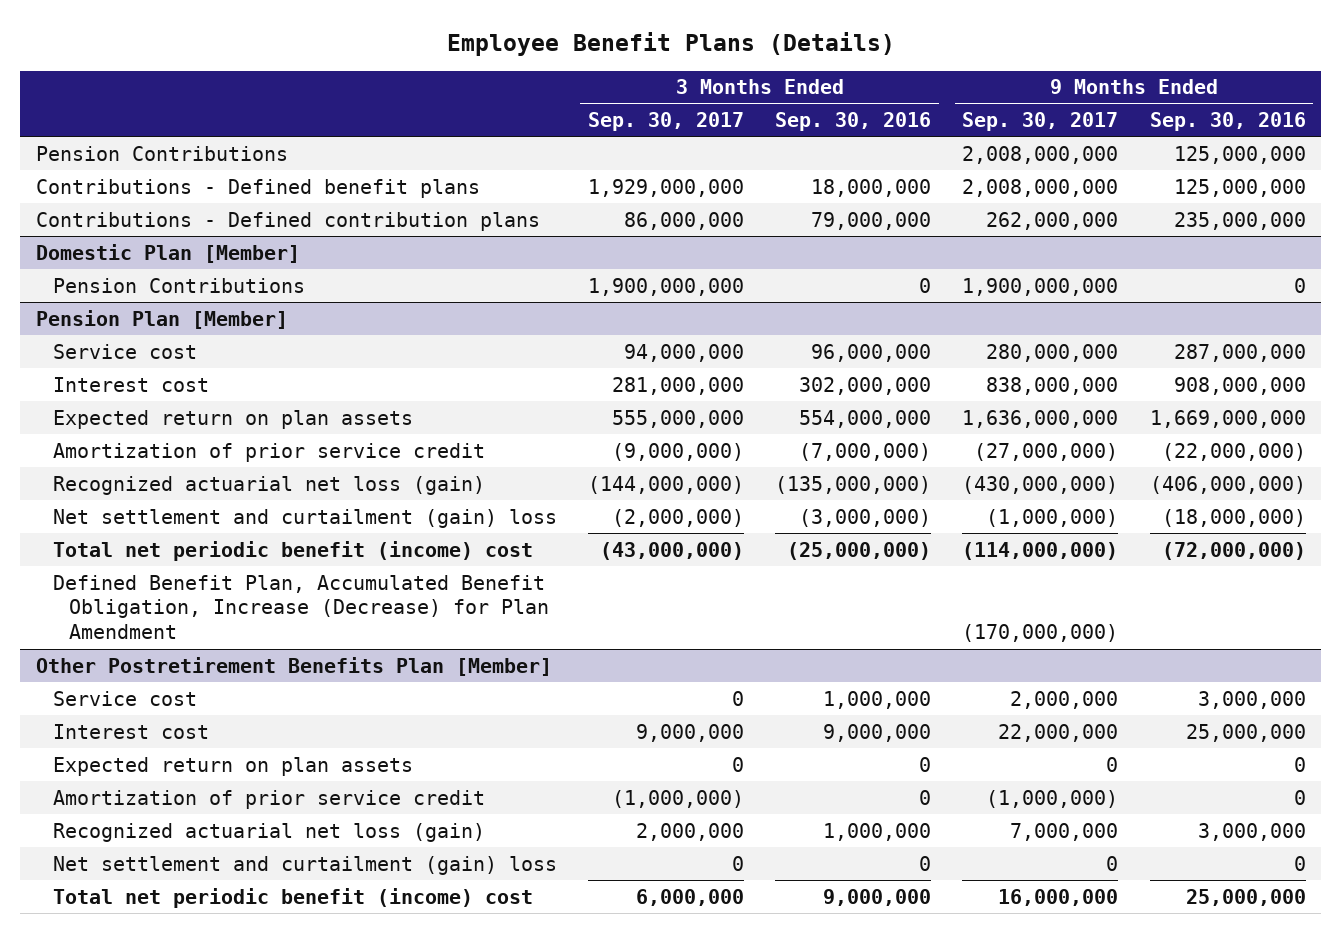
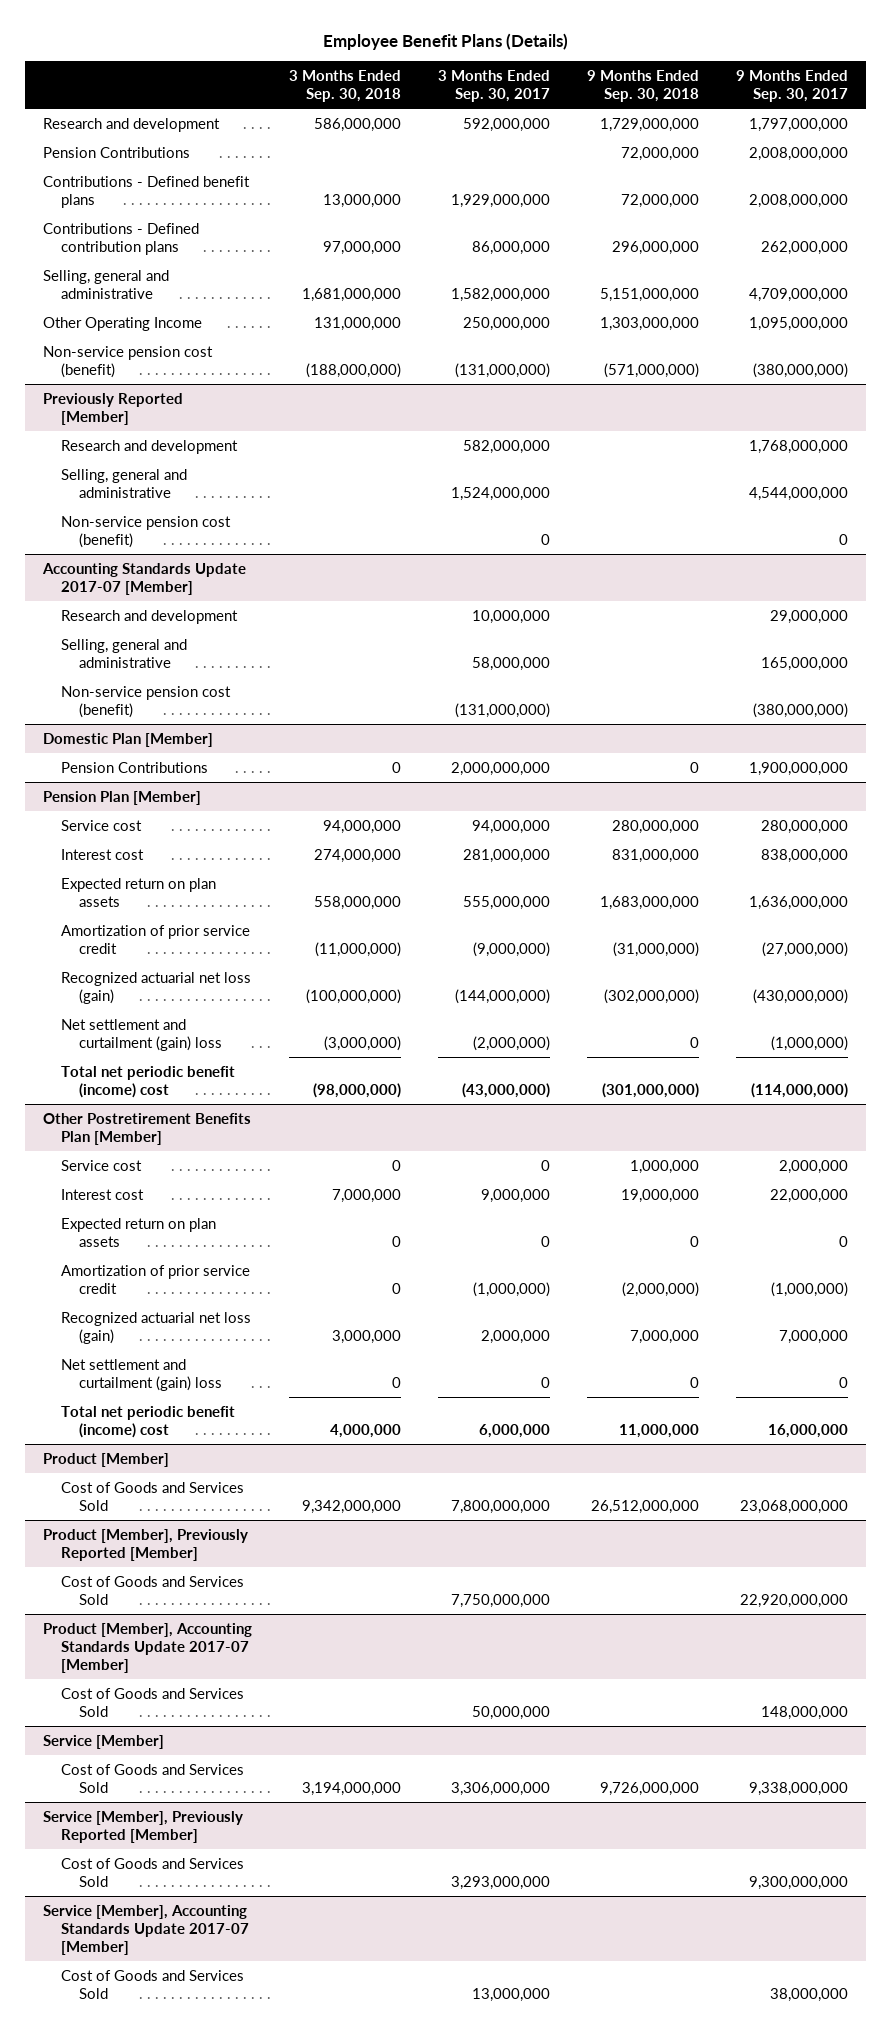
[775,112,932,132] Sep. 30, 2016 -> none
[1149,112,1306,132] Sep. 30, 2016 -> none
none -> [289,69,402,102] 3 Months Ended Sep. 30, 2018
none -> [586,69,699,102] 9 Months Ended Sep. 30, 2018
none -> [43,117,221,132] Research and development
none -> [43,269,170,299] Selling, general and administrative
none -> [43,316,203,331] Other Operating Income
none -> [43,345,214,378] Non-service pension cost (benefit)
none -> [43,392,184,425] Previously Reported [Member]
none -> [61,439,239,454] Research and development
none -> [61,468,188,498] Selling, general and administrative
none -> [61,515,232,548] Non-service pension cost (benefit)
none -> [42,562,247,595] Accounting Standards Update 2017-07 [Member]
none -> [61,609,239,624] Research and development
none -> [61,638,188,668] Selling, general and administrative
none -> [61,685,232,718] Non-service pension cost (benefit)
[587,277,744,296] 1,900,000,000 -> [451,761,551,776] 2,000,000,000
[52,574,550,640] Defined Benefit Plan, Accumulated Benefit Obligation, Increase (Decrease) for Plan Amendment -> none
none -> [43,1452,170,1467] Product [Member]
none -> [61,1481,245,1511] Cost of Goods and Services Sold
none -> [43,1528,249,1561] Product [Member], Previously Reported [Member]
none -> [61,1575,245,1605] Cost of Goods and Services Sold
none -> [43,1622,253,1673] Product [Member], Accounting Standards Update 2017-07 [Member]
none -> [61,1687,245,1717] Cost of Goods and Services Sold
none -> [43,1734,165,1749] Service [Member]
none -> [61,1763,245,1793] Cost of Goods and Services Sold
none -> [43,1810,244,1843] Service [Member], Previously Reported [Member]
none -> [61,1857,245,1887] Cost of Goods and Services Sold
none -> [43,1904,250,1955] Service [Member], Accounting Standards Update 2017-07 [Member]
none -> [61,1969,245,1999] Cost of Goods and Services Sold

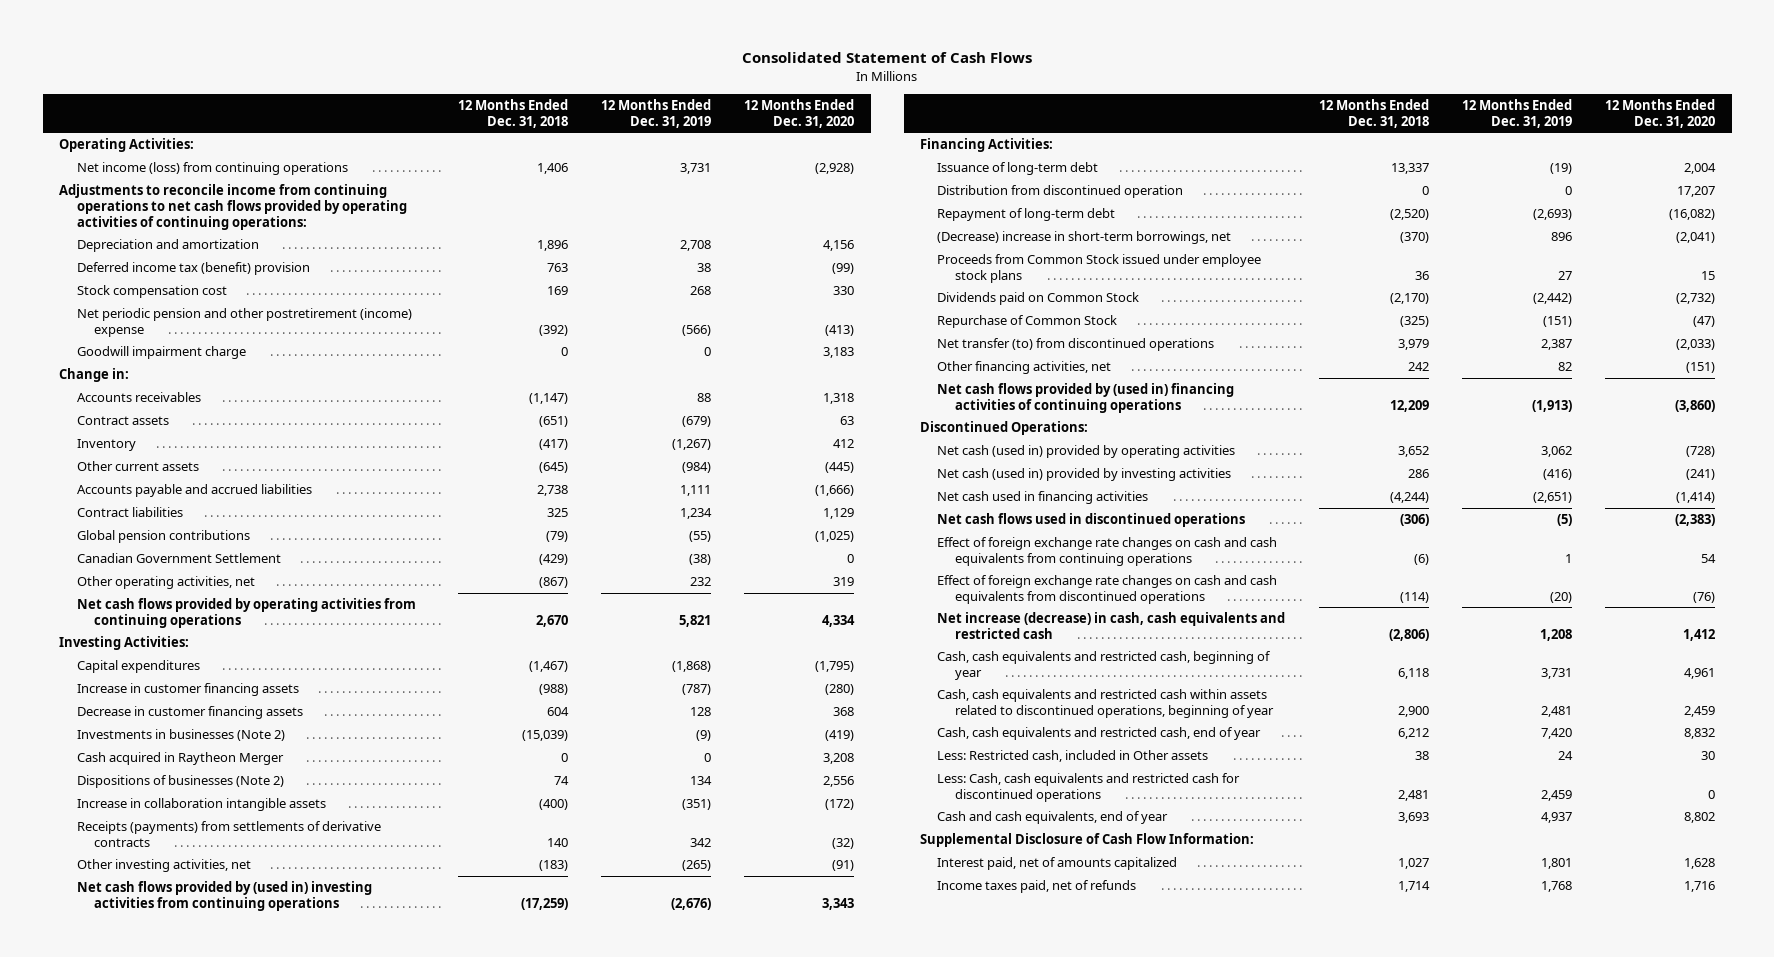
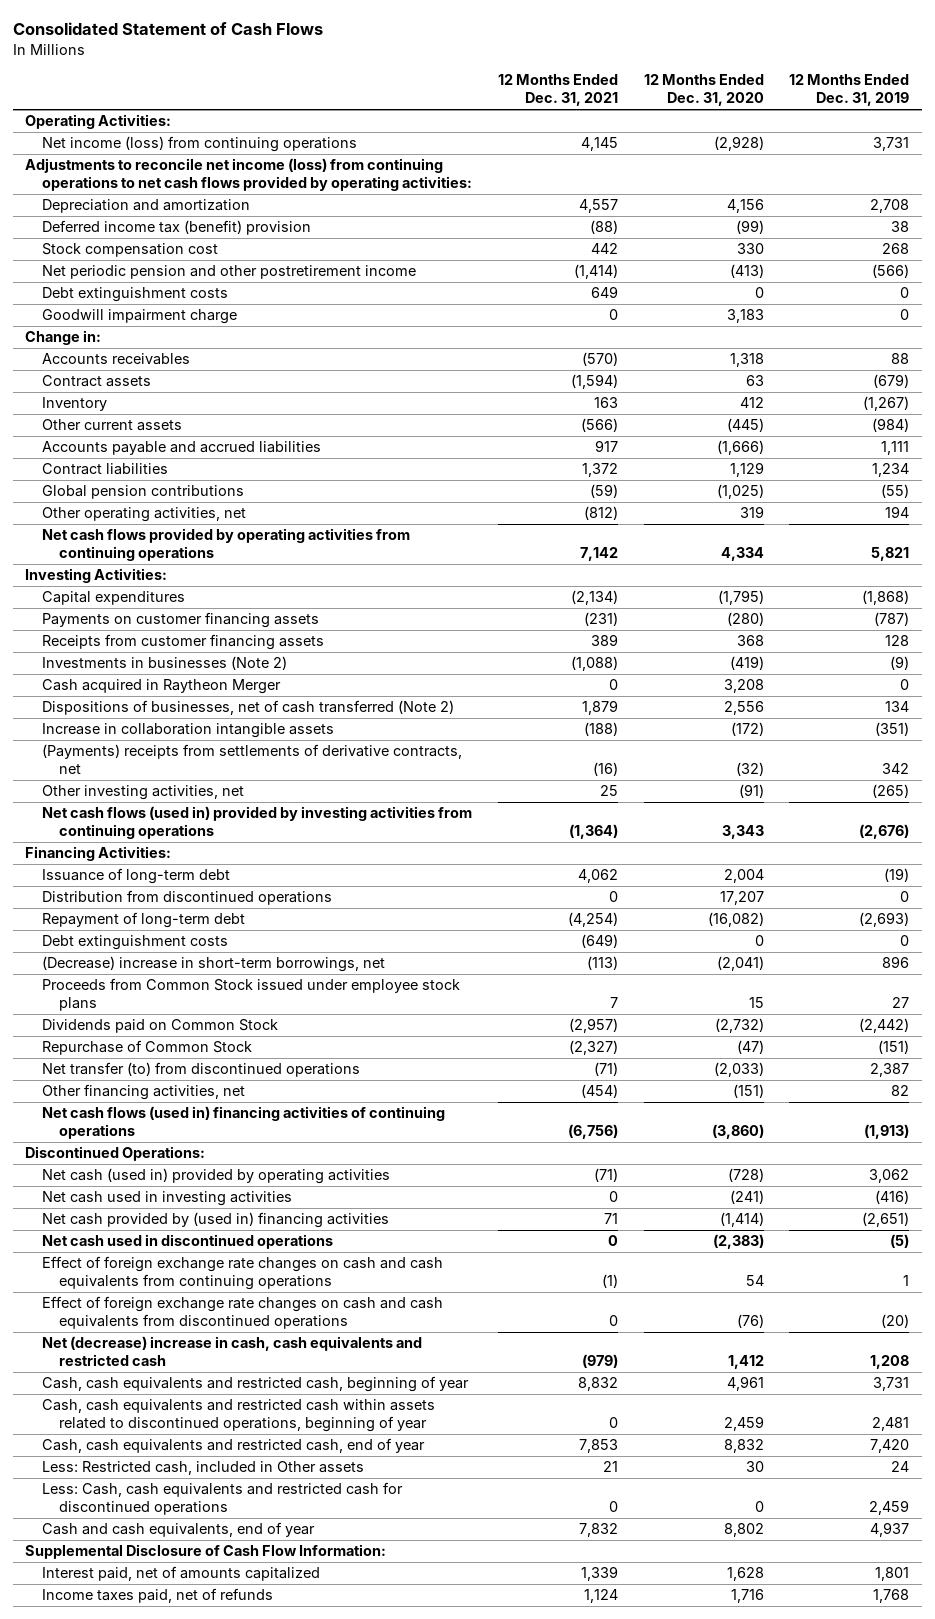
[457,99,568,128] 12 Months Ended Dec. 31, 2018 -> none
none -> [497,74,618,107] 12 Months Ended Dec. 31, 2021
[59,184,407,230] Adjustments to reconcile income from continuing operations to net cash flows provided by operating activities of continuing operations: -> [25,158,473,192] Adjustments to reconcile net income (loss) from continuing operations to net cash flows provided by operating activities:
[76,308,412,337] Net periodic pension and other postretirement (income) expense -> [42,265,417,280] Net periodic pension and other postretirement income
none -> [42,287,229,303] Debt extinguishment costs
[76,553,281,564] Canadian Government Settlement -> none
[689,577,711,587] 232 -> [885,506,910,519] 194
[76,683,299,697] Increase in customer financing assets -> [42,612,320,629] Payments on customer financing assets
[76,706,303,720] Decrease in customer financing assets -> [42,634,325,651] Receipts from customer financing assets
[76,775,284,789] Dispositions of businesses (Note 2) -> [42,700,455,716] Dispositions of businesses, net of cash transferred (Note 2)
[76,821,381,847] Receipts (payments) from settlements of derivative contracts -> [42,744,463,775] (Payments) receipts from settlements of derivative contracts, net
[76,881,372,911] Net cash flows provided by (used in) investing activities from continuing operations -> [42,806,473,840] Net cash flows (used in) provided by investing activities from continuing operations
[937,185,1184,199] Distribution from discontinued operation -> [42,890,333,906] Distribution from discontinued operations
none -> [42,935,229,951] Debt extinguishment costs
[937,383,1235,413] Net cash flows provided by (used in) financing activities of continuing operations -> [42,1106,446,1140] Net cash flows (used in) financing activities of continuing operations
[937,468,1232,482] Net cash (used in) provided by investing activities -> [42,1191,293,1207] Net cash used in investing activities
[937,491,1149,505] Net cash used in financing activities -> [42,1212,390,1229] Net cash provided by (used in) financing activities
[937,513,1246,528] Net cash flows used in discontinued operations -> [42,1234,334,1250] Net cash used in discontinued operations
[937,612,1286,639] Net increase (decrease) in cash, cash equivalents and restricted cash -> [42,1336,423,1367] Net (decrease) increase in cash, cash equivalents and restricted cash

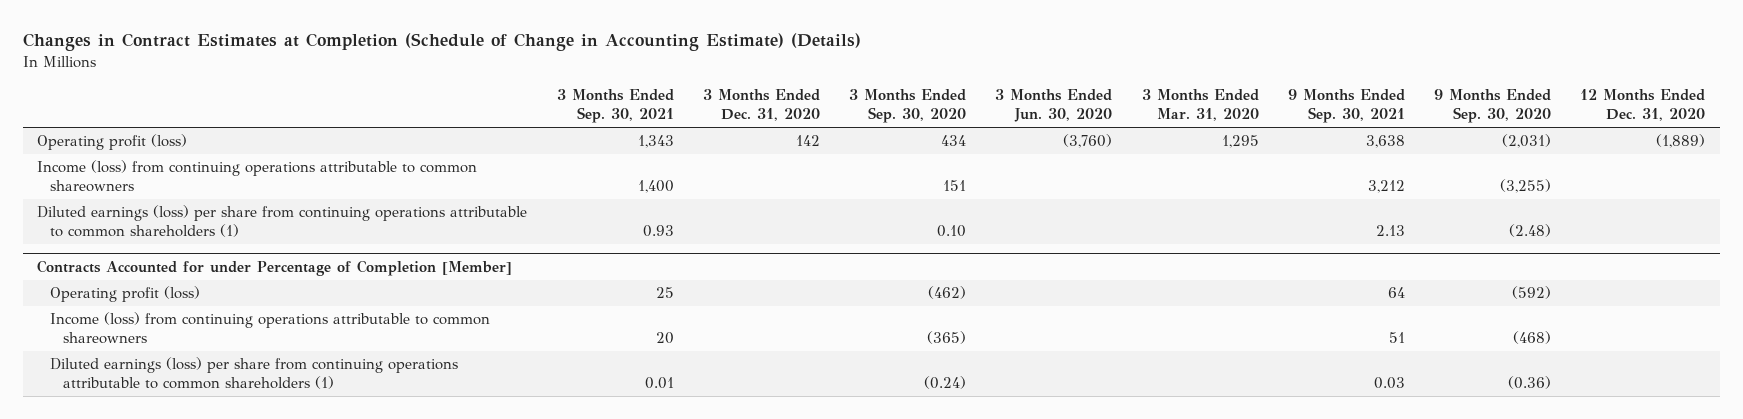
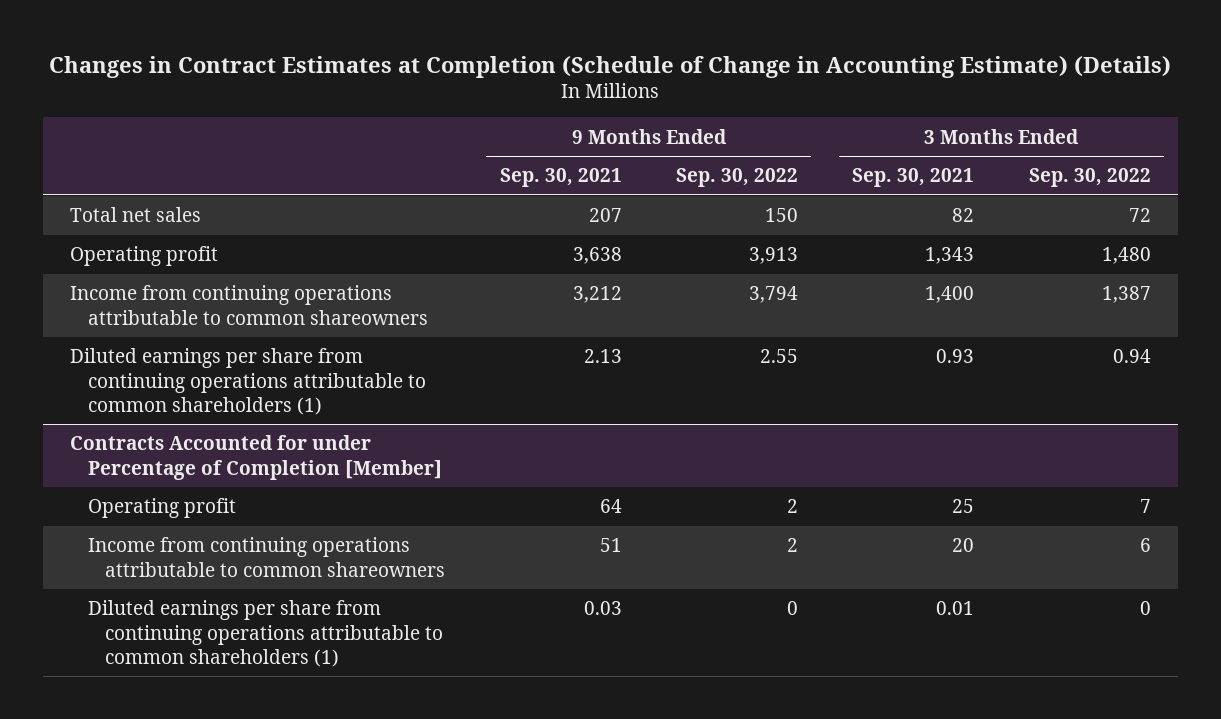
[702,89,820,122] 3 Months Ended Dec. 31, 2020 -> none
[849,89,967,124] 3 Months Ended Sep. 30, 2020 -> none
[995,89,1113,123] 3 Months Ended Jun. 30, 2020 -> none
[1141,89,1259,122] 3 Months Ended Mar. 31, 2020 -> none
[1433,89,1551,124] 9 Months Ended Sep. 30, 2020 -> none
[1580,89,1706,122] 12 Months Ended Dec. 31, 2020 -> none
none -> [675,168,798,188] Sep. 30, 2022
none -> [1028,168,1151,188] Sep. 30, 2022
none -> [70,207,202,223] Total net sales
[37,134,188,151] Operating profit (loss) -> [70,246,219,267] Operating profit
[37,160,478,193] Income (loss) from continuing operations attributable to common shareowners -> [70,285,428,325] Income from continuing operations attributable to common shareowners
[37,205,528,238] Diluted earnings (loss) per share from continuing operations attributable to common shareholders (1) -> [70,348,426,415] Diluted earnings per share from continuing operations attributable to common shareholders (1)
[50,286,201,303] Operating profit (loss) -> [87,498,236,519] Operating profit
[50,312,491,345] Income (loss) from continuing operations attributable to common shareowners -> [87,537,446,577] Income from continuing operations attributable to common shareowners
[50,357,459,390] Diluted earnings (loss) per share from continuing operations attributable to common shareholders (1) -> [87,600,444,667] Diluted earnings per share from continuing operations attributable to common shareholders (1)

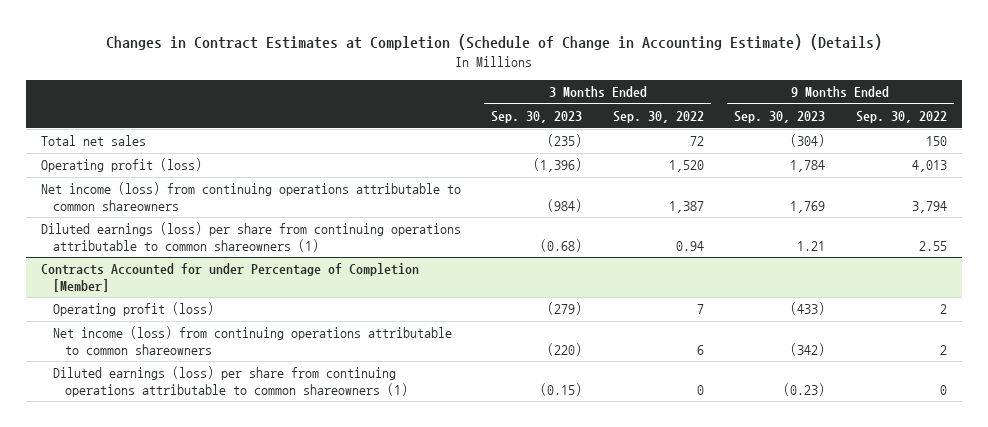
[499,168,622,188] Sep. 30, 2021 -> none
[852,168,975,188] Sep. 30, 2021 -> none
none -> [491,111,583,124] Sep. 30, 2023
none -> [734,111,826,124] Sep. 30, 2023
[70,246,219,267] Operating profit -> [40,158,202,173] Operating profit (loss)
[748,247,798,265] 3,913 -> [911,160,947,173] 4,013
[1101,247,1151,265] 1,480 -> [668,160,704,173] 1,520
[70,285,428,325] Income from continuing operations attributable to common shareowners -> [40,182,461,211] Net income (loss) from continuing operations attributable to common shareowners
[70,348,426,415] Diluted earnings per share from continuing operations attributable to common shareholders (1) -> [40,222,461,252] Diluted earnings (loss) per share from continuing operations attributable to common shareowners (1)
[87,498,236,519] Operating profit -> [53,302,215,317] Operating profit (loss)
[87,537,446,577] Income from continuing operations attributable to common shareowners -> [53,326,453,355] Net income (loss) from continuing operations attributable to common shareowners
[87,600,444,667] Diluted earnings per share from continuing operations attributable to common shareholders (1) -> [53,366,409,397] Diluted earnings (loss) per share from continuing operations attributable to common shareowners (1)

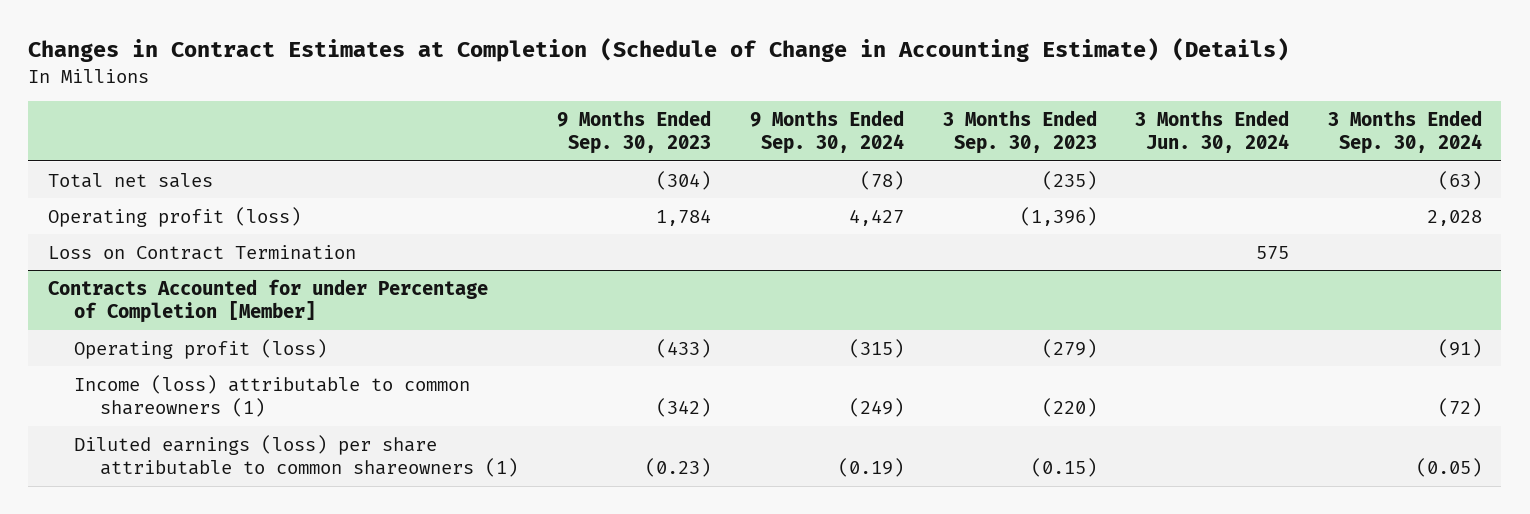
[612,111,704,124] Sep. 30, 2022 -> none
[855,111,947,124] Sep. 30, 2022 -> none
none -> [749,109,904,155] 9 Months Ended Sep. 30, 2024
none -> [1135,109,1290,154] 3 Months Ended Jun. 30, 2024
none -> [1328,109,1483,155] 3 Months Ended Sep. 30, 2024
[40,182,461,211] Net income (loss) from continuing operations attributable to common shareowners -> none
[40,222,461,252] Diluted earnings (loss) per share from continuing operations attributable to common shareowners (1) -> none
none -> [47,244,356,260] Loss on Contract Termination
[53,326,453,355] Net income (loss) from continuing operations attributable to common shareowners -> [74,374,471,418] Income (loss) attributable to common shareowners (1)
[53,366,409,397] Diluted earnings (loss) per share from continuing operations attributable to common shareowners (1) -> [74,434,519,478] Diluted earnings (loss) per share attributable to common shareowners (1)

